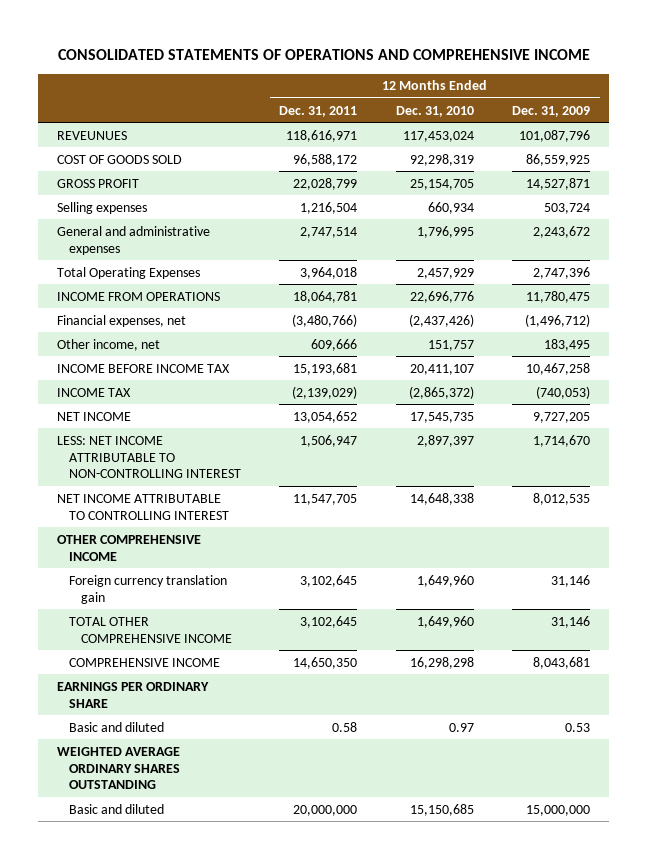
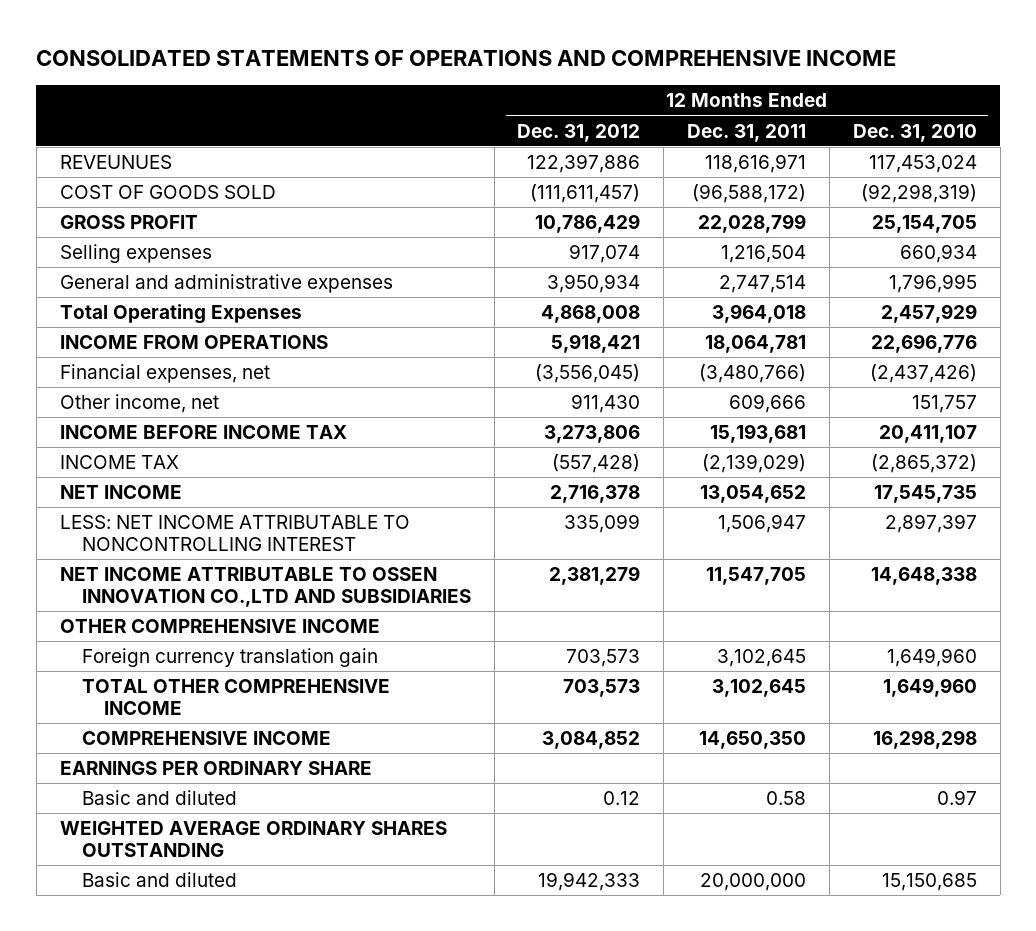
[512,105,591,117] Dec. 31, 2009 -> none
none -> [517,123,641,142] Dec. 31, 2012
[293,153,358,166] 96,588,172 -> [692,184,807,204] (96,588,172)
[409,153,474,166] 92,298,319 -> [860,184,977,204] (92,298,319)
[56,435,242,479] LESS: NET INCOME ATTRIBUTABLE TO NON-CONTROLLING INTEREST -> [59,515,410,552] LESS: NET INCOME ATTRIBUTABLE TO NONCONTROLLING INTEREST
[56,493,230,520] NET INCOME ATTRIBUTABLE TO CONTROLLING INTEREST -> [59,567,471,608] NET INCOME ATTRIBUTABLE TO OSSEN INNOVATION CO.,LTD AND SUBSIDIARIES

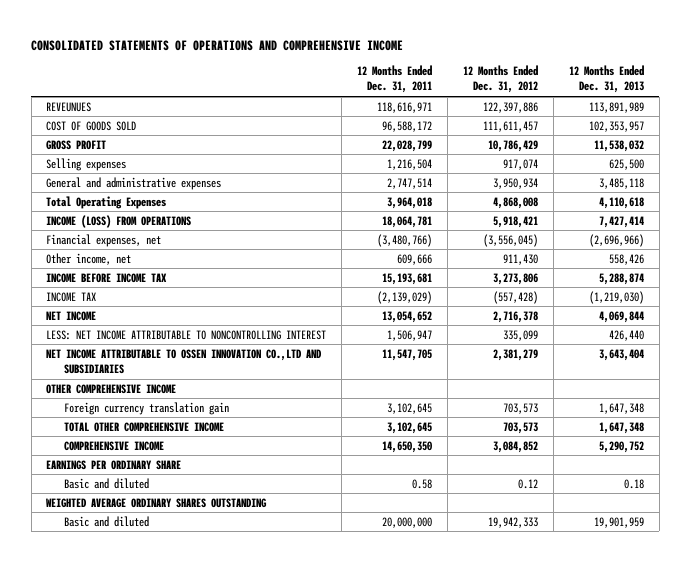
[852,123,977,142] Dec. 31, 2010 -> none
none -> [569,65,645,94] 12 Months Ended Dec. 31, 2013
[530,184,641,204] (111,611,457) -> [483,120,539,132] 111,611,457
[692,184,807,204] (96,588,172) -> [382,120,433,132] 96,588,172
[59,335,328,350] INCOME FROM OPERATIONS -> [46,214,192,228] INCOME (LOSS) FROM OPERATIONS

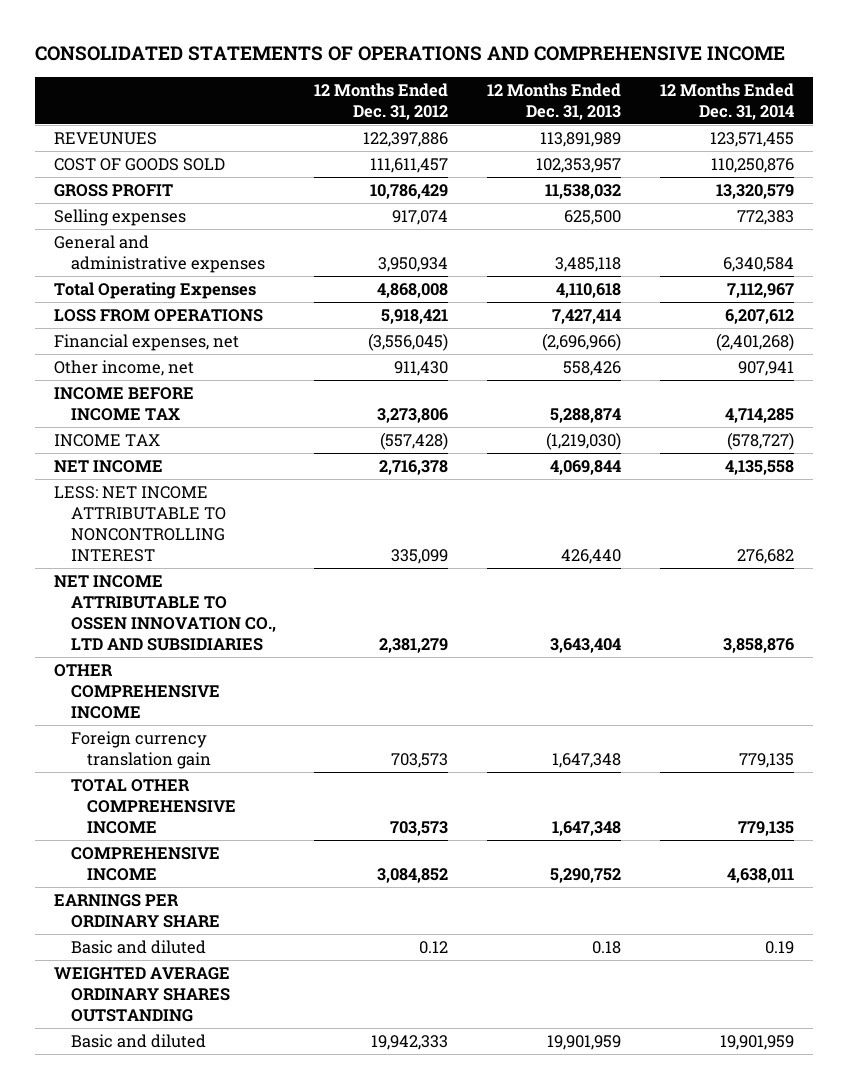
[357,65,433,94] 12 Months Ended Dec. 31, 2011 -> none
none -> [659,82,794,120] 12 Months Ended Dec. 31, 2014
[46,214,192,228] INCOME (LOSS) FROM OPERATIONS -> [54,309,264,323] LOSS FROM OPERATIONS
[46,348,323,375] NET INCOME ATTRIBUTABLE TO OSSEN INNOVATION CO.,LTD AND SUBSIDIARIES -> [54,575,276,652] NET INCOME ATTRIBUTABLE TO OSSEN INNOVATION CO., LTD AND SUBSIDIARIES

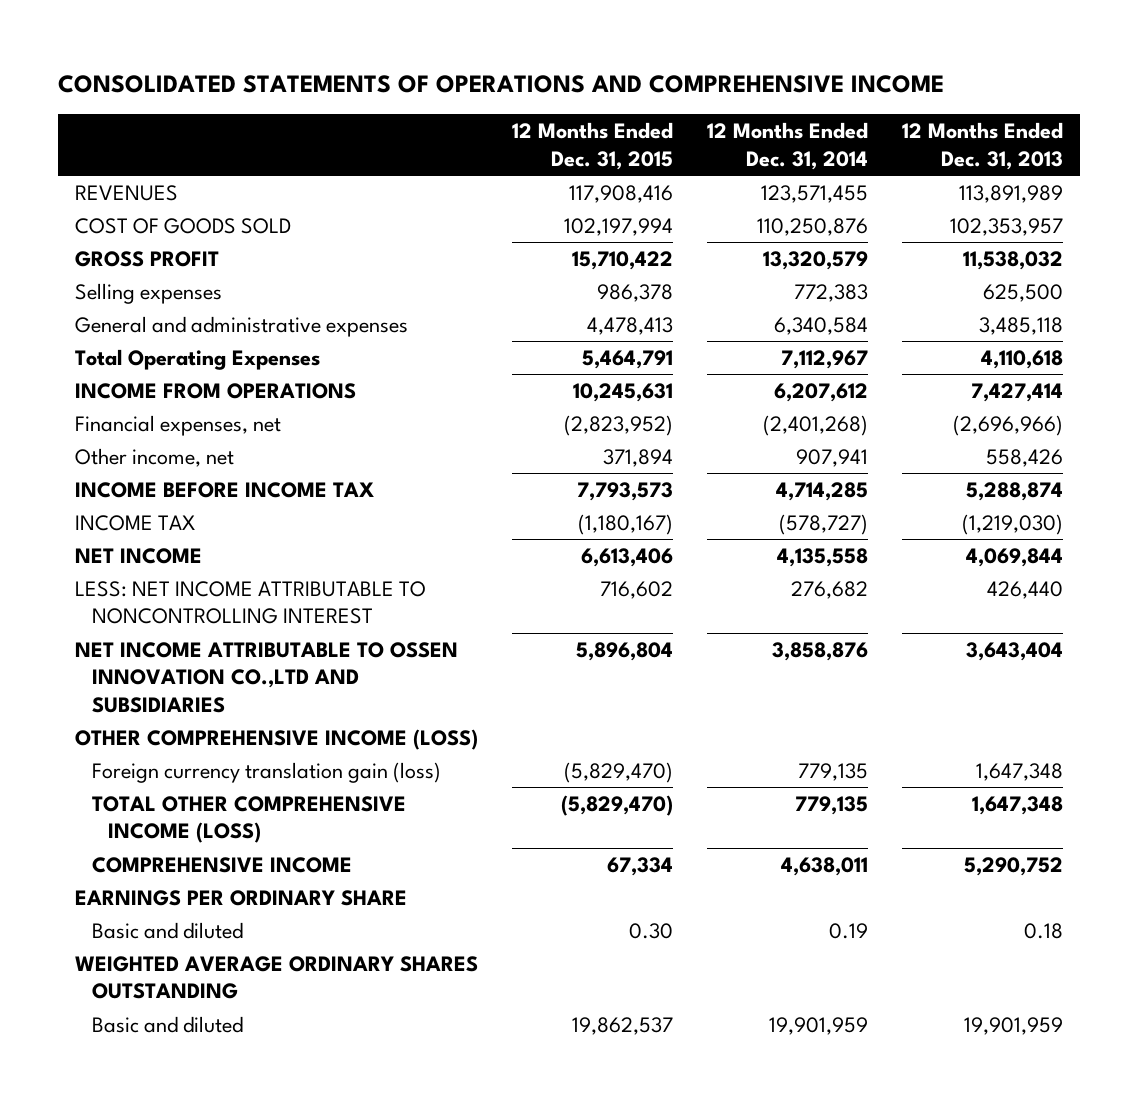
[314,82,449,120] 12 Months Ended Dec. 31, 2012 -> none
none -> [512,122,674,170] 12 Months Ended Dec. 31, 2015
[54,132,158,146] REVEUNUES -> [75,184,179,201] REVENUES
[54,309,264,323] LOSS FROM OPERATIONS -> [75,382,357,399] INCOME FROM OPERATIONS
[54,575,276,652] NET INCOME ATTRIBUTABLE TO OSSEN INNOVATION CO., LTD AND SUBSIDIARIES -> [75,641,459,713] NET INCOME ATTRIBUTABLE TO OSSEN INNOVATION CO.,LTD AND SUBSIDIARIES
[54,664,220,720] OTHER COMPREHENSIVE INCOME -> [75,728,479,750] OTHER COMPREHENSIVE INCOME (LOSS)
[70,731,212,770] Foreign currency translation gain -> [91,761,441,783] Foreign currency translation gain (loss)
[70,779,237,835] TOTAL OTHER COMPREHENSIVE INCOME -> [91,795,406,844] TOTAL OTHER COMPREHENSIVE INCOME (LOSS)

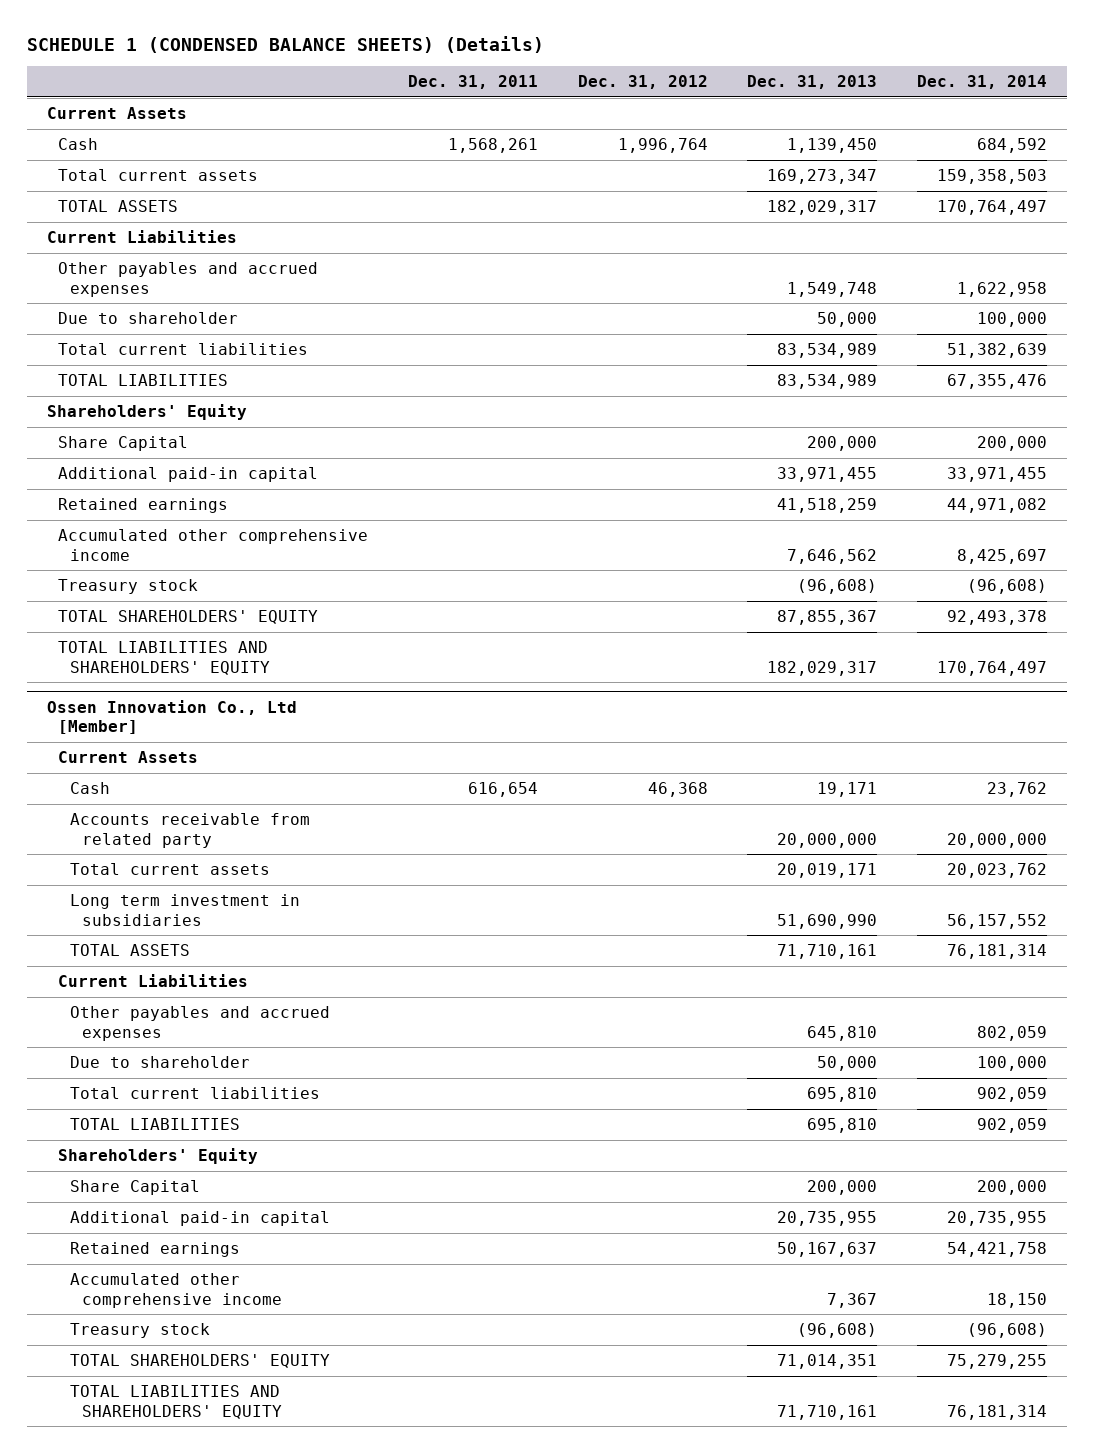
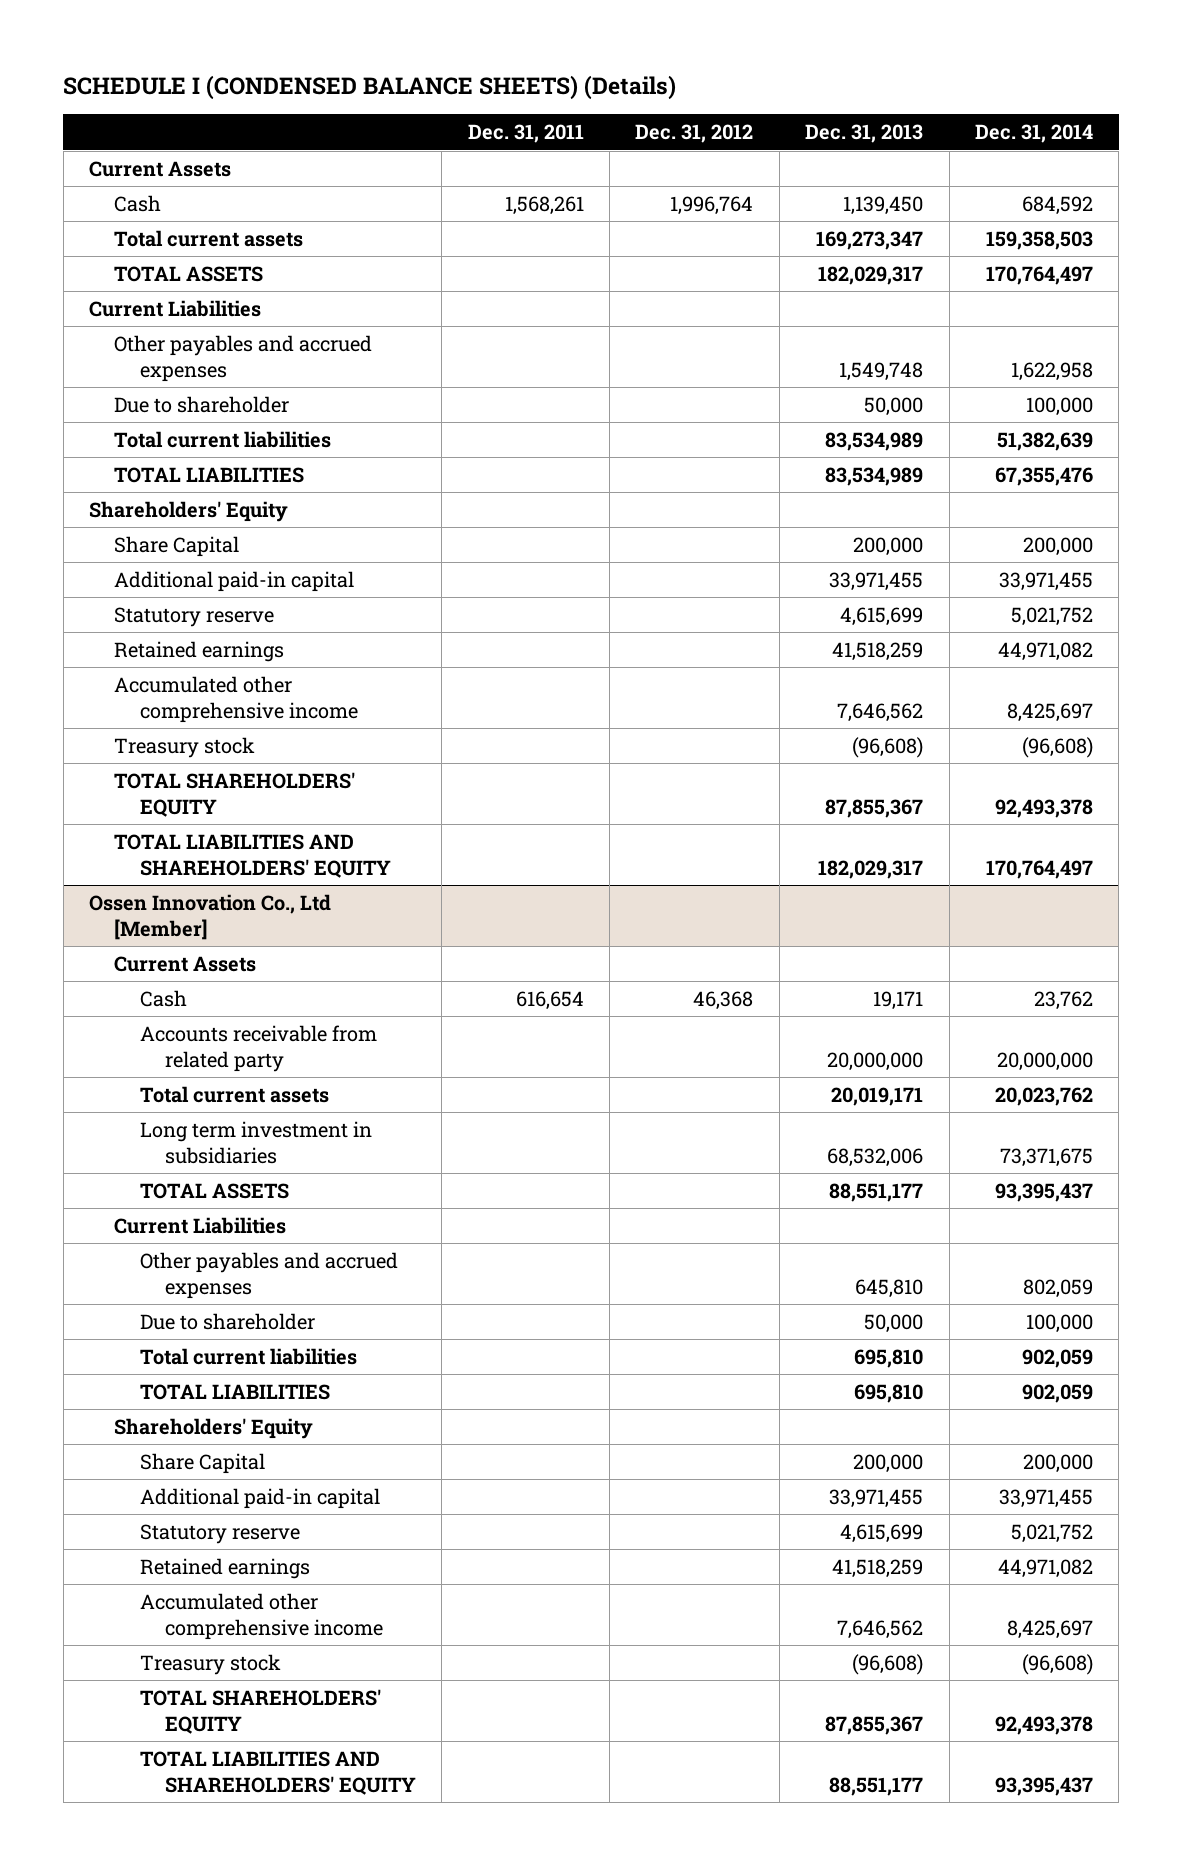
[26,35,544,53] SCHEDULE 1 (CONDENSED BALANCE SHEETS) (Details) -> [63,75,677,101] SCHEDULE I (CONDENSED BALANCE SHEETS) (Details)
none -> [114,606,275,627] Statutory reserve
[777,913,878,929] 51,690,990 -> [827,1147,924,1167] 68,532,006
[947,913,1048,929] 56,157,552 -> [999,1147,1093,1167] 73,371,675
[777,944,878,960] 71,710,161 -> [829,1182,924,1202] 88,551,177
[947,944,1048,960] 76,181,314 -> [994,1182,1093,1202] 93,395,437
[777,1211,878,1227] 20,735,955 -> [829,1488,924,1508] 33,971,455
[947,1211,1048,1227] 20,735,955 -> [998,1488,1093,1508] 33,971,455
none -> [139,1523,300,1544] Statutory reserve
[777,1242,878,1258] 50,167,637 -> [832,1558,924,1578] 41,518,259
[947,1242,1048,1258] 54,421,758 -> [997,1558,1093,1578] 44,971,082
[827,1292,878,1308] 7,367 -> [837,1619,924,1639] 7,646,562
[987,1292,1048,1308] 18,150 -> [1006,1619,1093,1639] 8,425,697
[777,1354,878,1370] 71,014,351 -> [825,1715,924,1735] 87,855,367
[947,1354,1048,1370] 75,279,255 -> [994,1715,1093,1735] 92,493,378
[777,1404,878,1420] 71,710,161 -> [829,1776,924,1796] 88,551,177
[947,1404,1048,1420] 76,181,314 -> [994,1776,1093,1796] 93,395,437

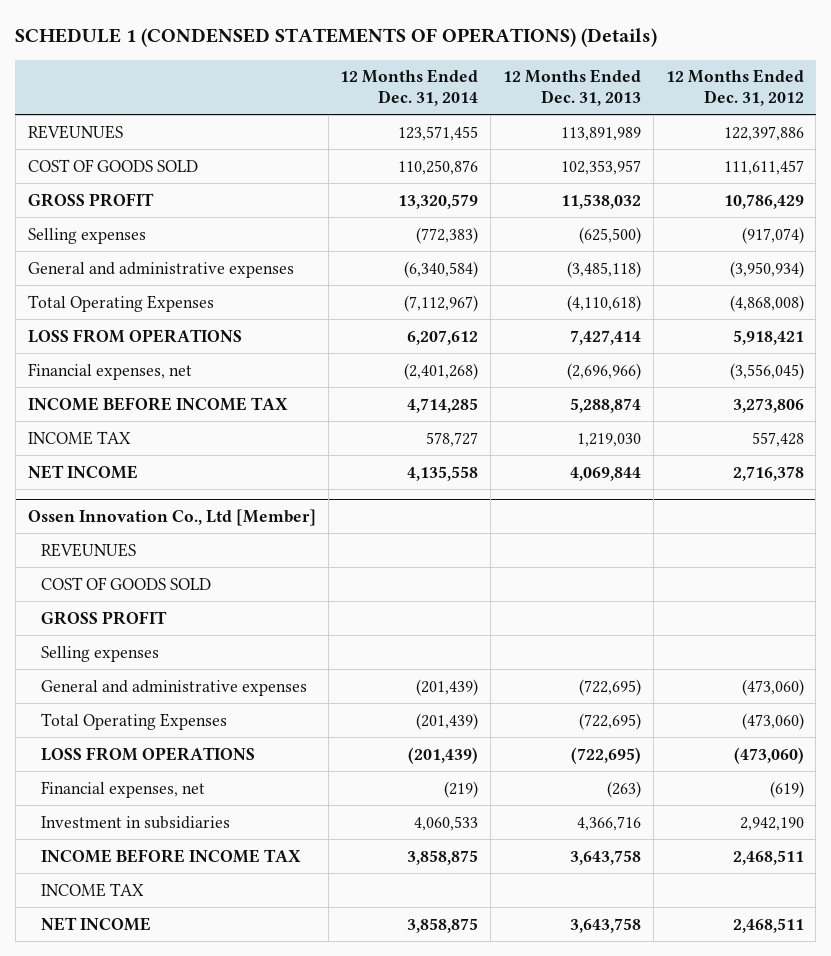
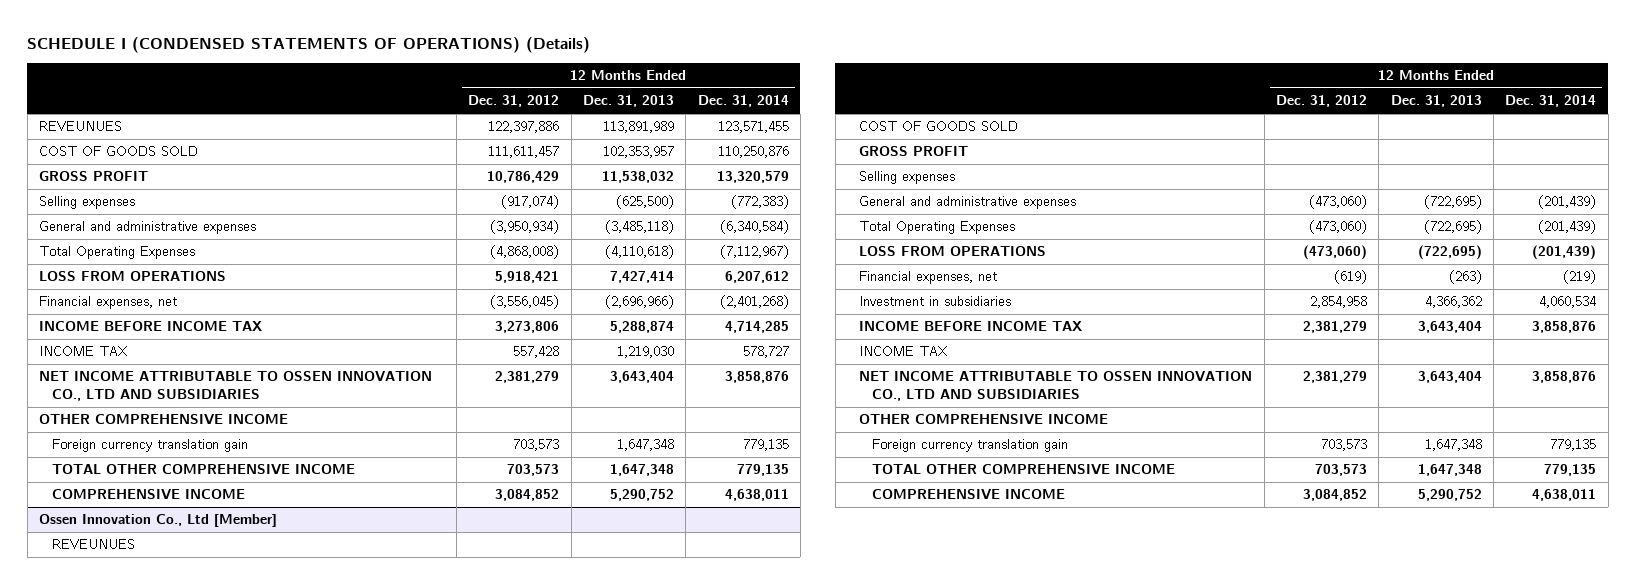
[15,28,658,48] SCHEDULE 1 (CONDENSED STATEMENTS OF OPERATIONS) (Details) -> [27,36,591,53] SCHEDULE I (CONDENSED STATEMENTS OF OPERATIONS) (Details)
[27,464,138,479] NET INCOME -> none
none -> [39,371,433,402] NET INCOME ATTRIBUTABLE TO OSSEN INNOVATION CO., LTD AND SUBSIDIARIES
none -> [39,414,289,425] OTHER COMPREHENSIVE INCOME
none -> [51,439,248,453] Foreign currency translation gain
none -> [51,464,355,475] TOTAL OTHER COMPREHENSIVE INCOME
none -> [51,489,245,500] COMPREHENSIVE INCOME
[414,815,479,831] 4,060,533 -> [1539,296,1597,309] 4,060,534
[576,815,641,831] 4,366,716 -> [1424,296,1482,309] 4,366,362
[739,816,804,831] 2,942,190 -> [1310,296,1368,309] 2,854,958
[407,849,479,865] 3,858,875 -> [1532,321,1597,334] 3,858,876
[569,849,641,865] 3,643,758 -> [1417,321,1482,334] 3,643,404
[732,849,804,865] 2,468,511 -> [1303,321,1368,334] 2,381,279
[41,916,152,931] NET INCOME -> none
none -> [859,371,1253,402] NET INCOME ATTRIBUTABLE TO OSSEN INNOVATION CO., LTD AND SUBSIDIARIES
none -> [859,414,1109,425] OTHER COMPREHENSIVE INCOME
none -> [871,439,1068,453] Foreign currency translation gain
none -> [871,464,1175,475] TOTAL OTHER COMPREHENSIVE INCOME
none -> [871,489,1065,500] COMPREHENSIVE INCOME

